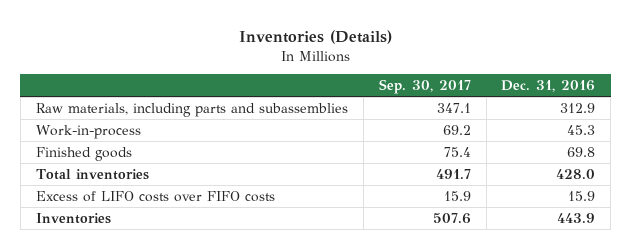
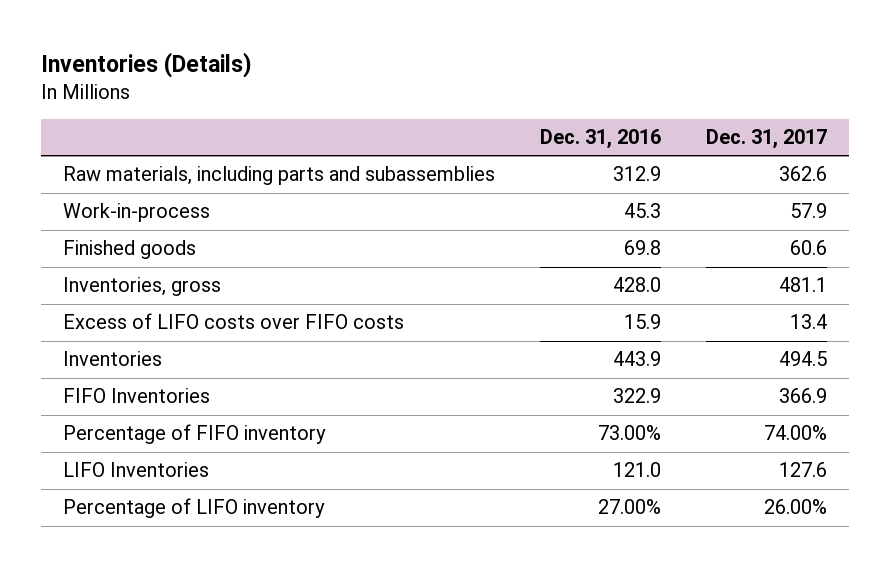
[378,78,471,94] Sep. 30, 2017 -> none
none -> [705,129,827,150] Dec. 31, 2017
[35,168,149,180] Total inventories -> [62,277,221,297] Inventories, gross
none -> [62,388,210,404] FIFO Inventories
none -> [62,424,326,445] Percentage of FIFO inventory
none -> [62,462,209,478] LIFO Inventories
none -> [62,498,325,519] Percentage of LIFO inventory

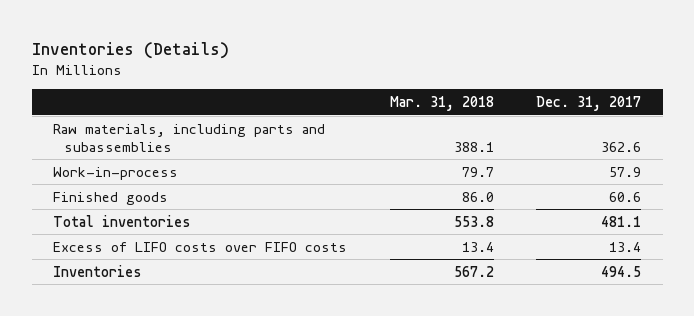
[539,129,661,150] Dec. 31, 2016 -> none
none -> [389,96,494,112] Mar. 31, 2018
[62,277,221,297] Inventories, gross -> [53,214,192,227] Total inventories
[62,388,210,404] FIFO Inventories -> none
[62,424,326,445] Percentage of FIFO inventory -> none
[62,462,209,478] LIFO Inventories -> none
[62,498,325,519] Percentage of LIFO inventory -> none

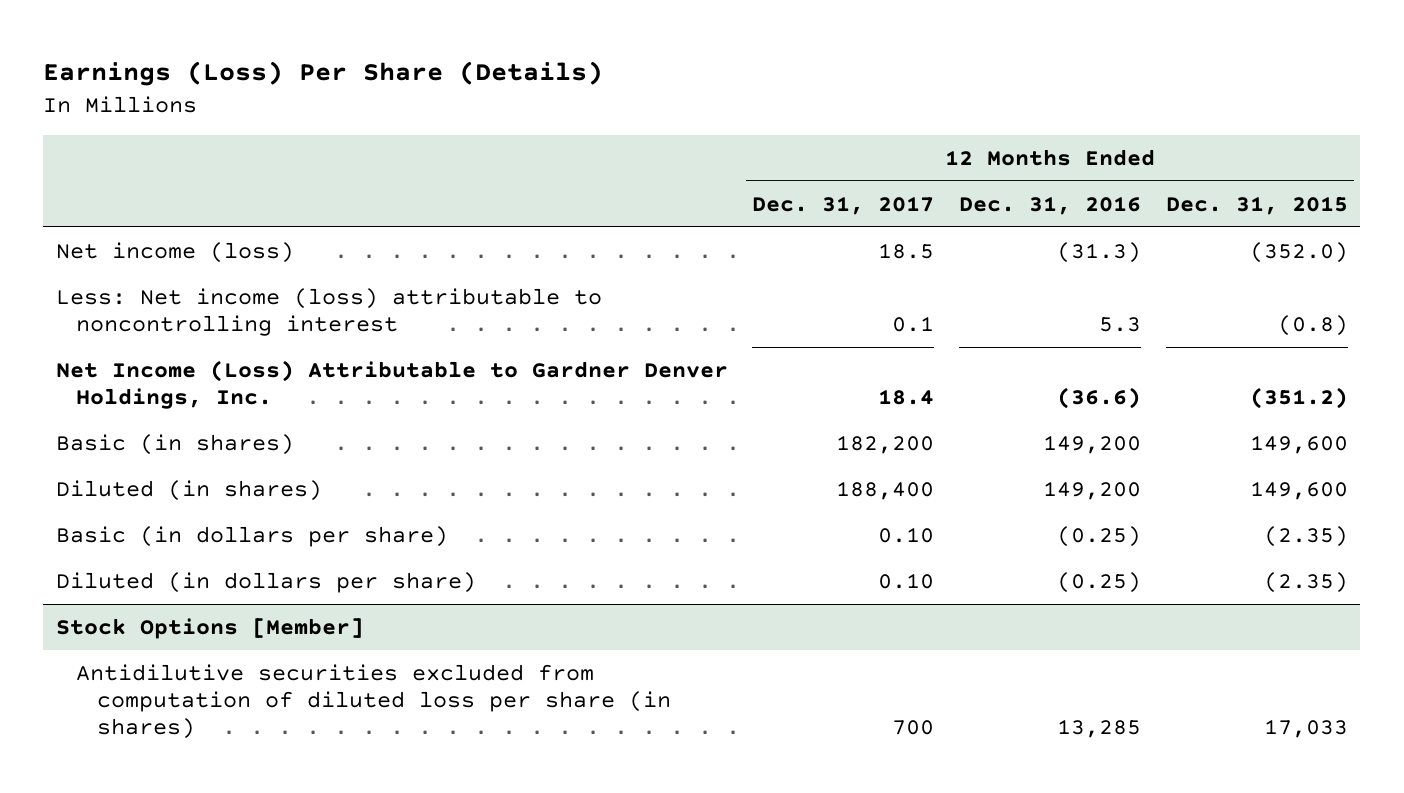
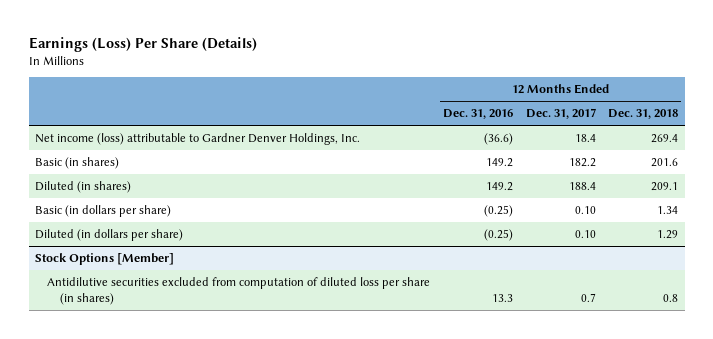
[1165,195,1348,215] Dec. 31, 2015 -> none
none -> [608,109,679,120] Dec. 31, 2018
[55,241,294,263] Net income (loss) -> none
[55,287,602,337] Less: Net income (loss) attributable to noncontrolling interest -> none
[55,359,728,410] Net Income (Loss) Attributable to Gardner Denver Holdings, Inc. -> [35,132,361,145] Net income (loss) attributable to Gardner Denver Holdings, Inc.
[836,434,935,454] 182,200 -> [568,157,596,167] 182.2
[1043,434,1142,454] 149,200 -> [486,157,514,167] 149.2
[836,480,935,500] 188,400 -> [568,181,596,190] 188.4
[1043,480,1142,500] 149,200 -> [486,181,514,191] 149.2
[892,720,935,736] 700 -> [580,292,596,302] 0.7
[1057,719,1142,739] 13,285 -> [492,293,514,302] 13.3

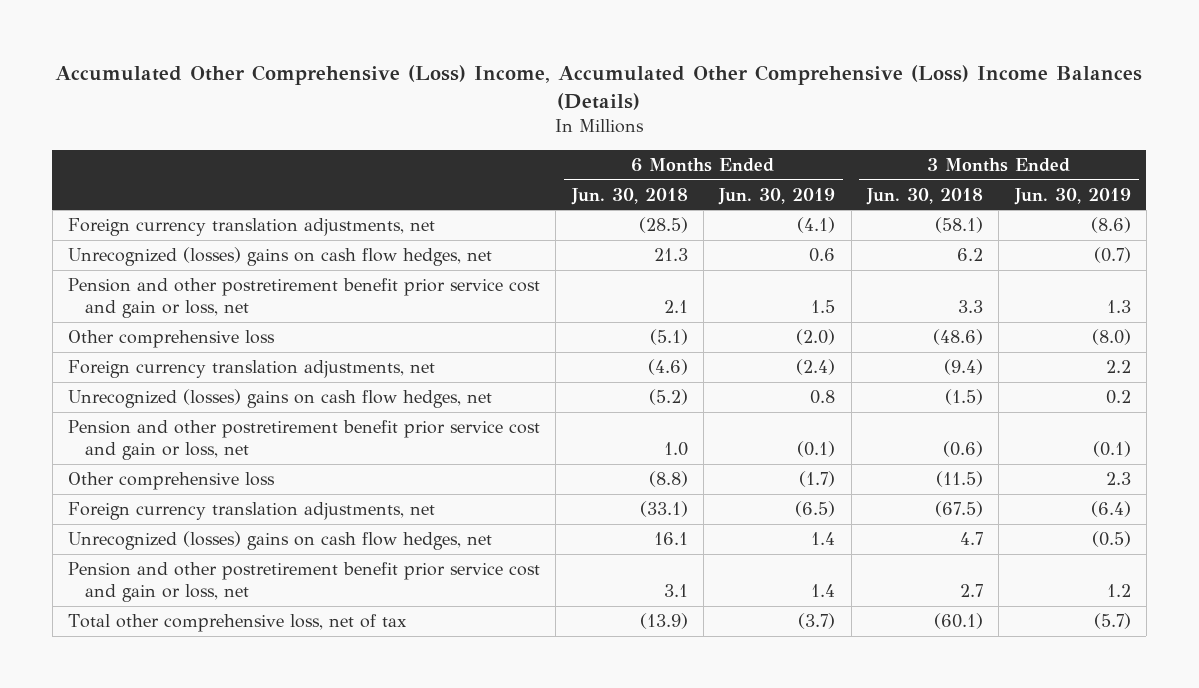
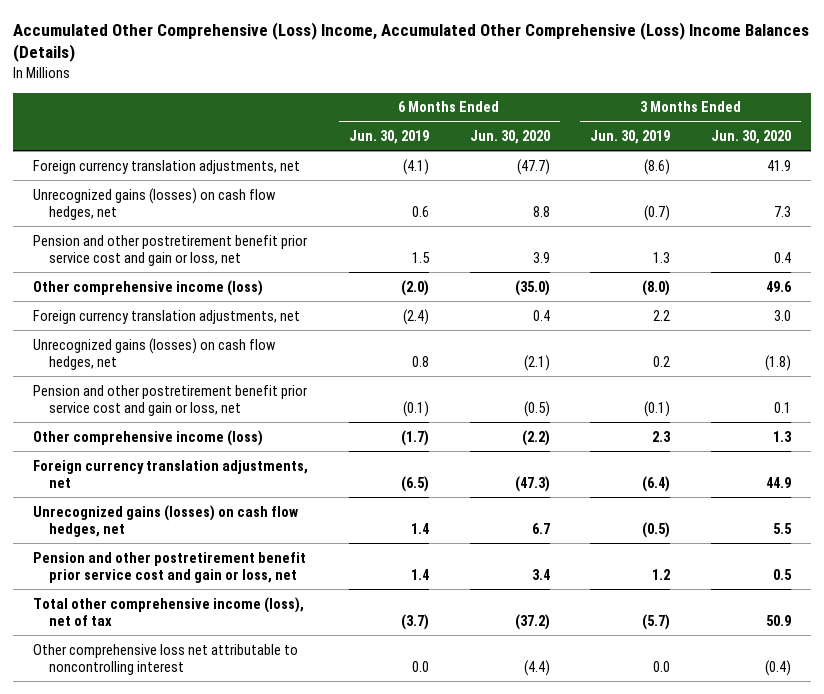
[570,187,688,205] Jun. 30, 2018 -> none
[865,187,983,205] Jun. 30, 2018 -> none
none -> [469,129,550,144] Jun. 30, 2020
none -> [710,129,791,144] Jun. 30, 2020
[67,246,492,266] Unrecognized (losses) gains on cash flow hedges, net -> [33,187,277,221] Unrecognized gains (losses) on cash flow hedges, net
[67,329,275,348] Other comprehensive loss -> [33,279,264,296] Other comprehensive income (loss)
[67,388,492,408] Unrecognized (losses) gains on cash flow hedges, net -> [33,337,277,371] Unrecognized gains (losses) on cash flow hedges, net
[67,471,275,490] Other comprehensive loss -> [33,429,264,446] Other comprehensive income (loss)
[67,530,492,550] Unrecognized (losses) gains on cash flow hedges, net -> [33,504,299,538] Unrecognized gains (losses) on cash flow hedges, net
[67,613,407,632] Total other comprehensive loss, net of tax -> [33,596,305,627] Total other comprehensive income (loss), net of tax
none -> [33,643,299,676] Other comprehensive loss net attributable to noncontrolling interest

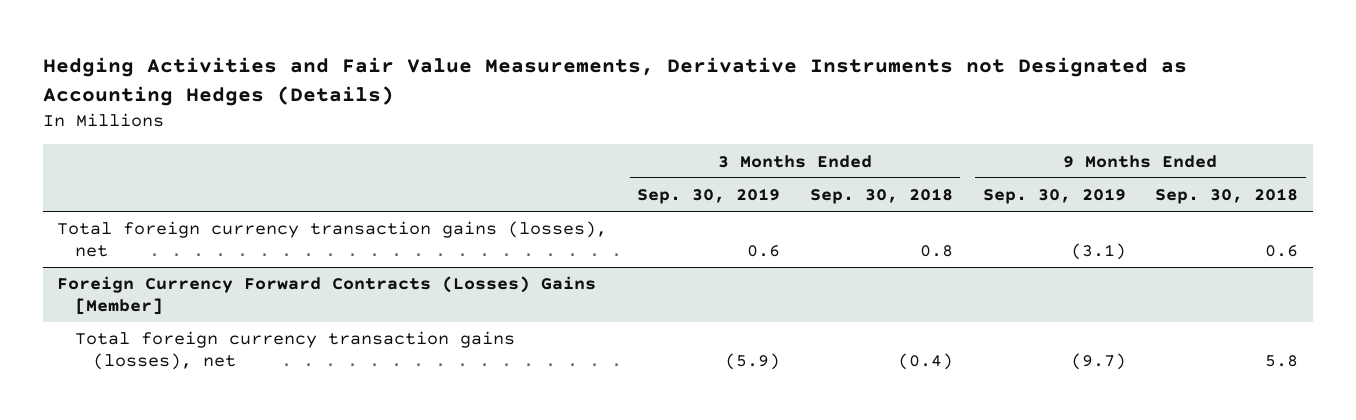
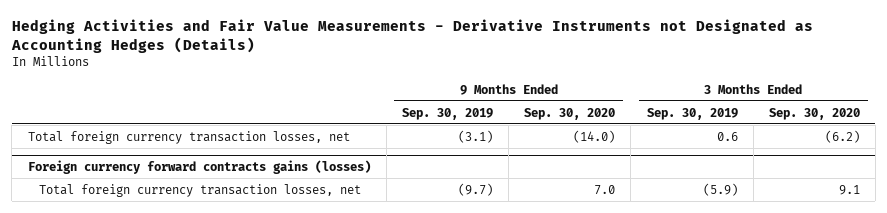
[42,56,1187,106] Hedging Activities and Fair Value Measurements, Derivative Instruments not Designated as Accounting Hedges (Details) -> [10,18,813,53] Hedging Activities and Fair Value Measurements - Derivative Instruments not Designated as Accounting Hedges (Details)
[809,188,953,205] Sep. 30, 2018 -> none
[1155,188,1299,205] Sep. 30, 2018 -> none
none -> [524,107,616,120] Sep. 30, 2020
none -> [768,107,860,120] Sep. 30, 2020
[57,221,608,258] Total foreign currency transaction gains (losses), net -> [27,130,350,144] Total foreign currency transaction losses, net
[57,276,597,316] Foreign Currency Forward Contracts (Losses) Gains [Member] -> [27,159,371,174] Foreign currency forward contracts gains (losses)
[75,331,516,371] Total foreign currency transaction gains (losses), net -> [39,183,362,197] Total foreign currency transaction losses, net

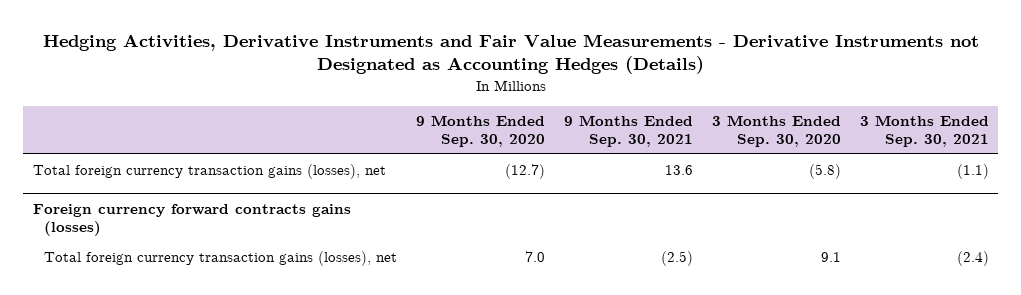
[10,18,813,53] Hedging Activities and Fair Value Measurements - Derivative Instruments not Designated as Accounting Hedges (Details) -> [42,33,979,75] Hedging Activities, Derivative Instruments and Fair Value Measurements - Derivative Instruments not Designated as Accounting Hedges (Details)
[401,107,493,120] Sep. 30, 2019 -> none
[646,107,738,120] Sep. 30, 2019 -> none
none -> [563,115,693,147] 9 Months Ended Sep. 30, 2021
none -> [859,115,989,147] 3 Months Ended Sep. 30, 2021
[27,130,350,144] Total foreign currency transaction losses, net -> [32,164,386,180] Total foreign currency transaction gains (losses), net
[573,129,616,143] (14.0) -> [504,164,545,180] (12.7)
[824,129,860,143] (6.2) -> [808,164,841,180] (5.8)
[39,183,362,197] Total foreign currency transaction losses, net -> [43,251,397,267] Total foreign currency transaction gains (losses), net

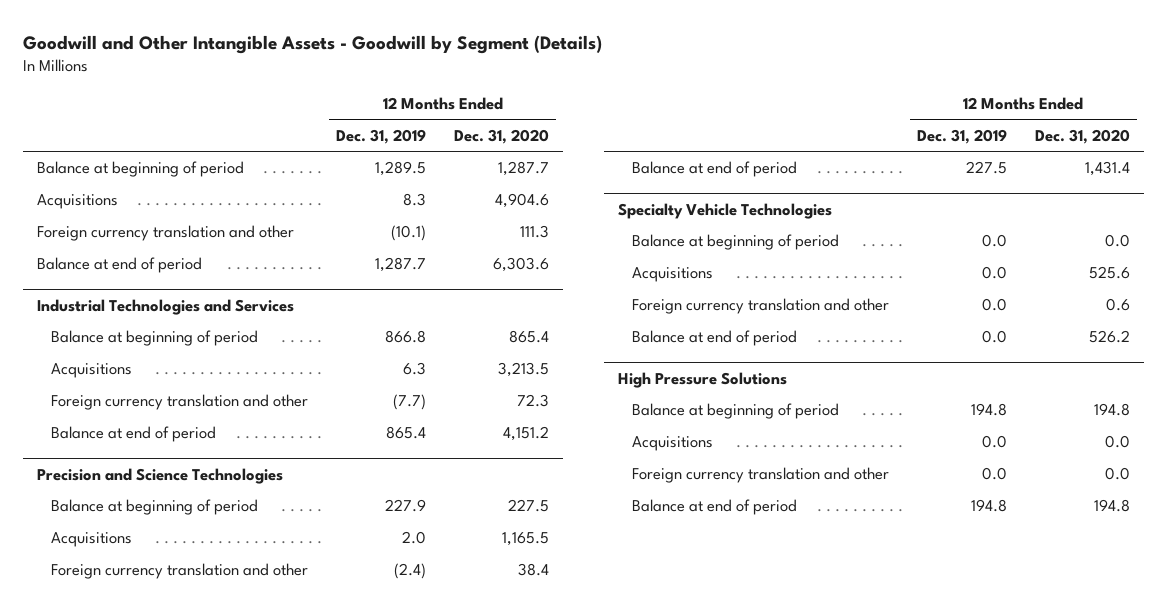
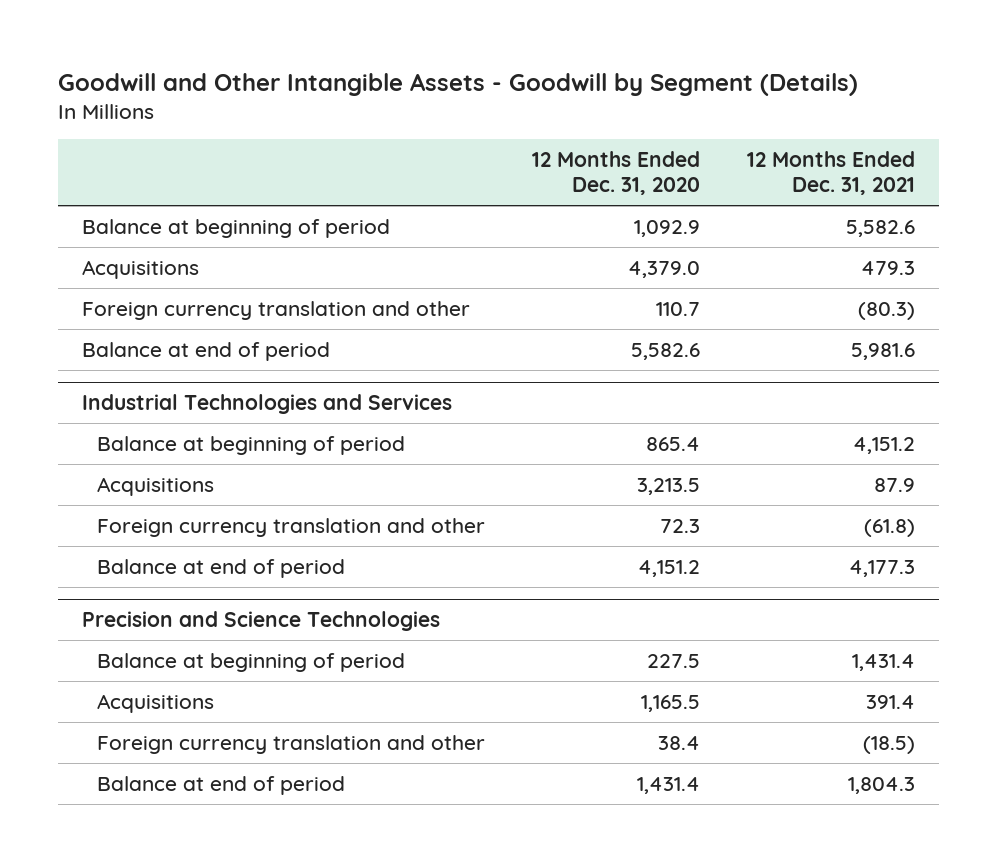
[336,128,427,144] Dec. 31, 2019 -> none
none -> [747,151,916,196] 12 Months Ended Dec. 31, 2021
[498,161,550,177] 1,287.7 -> [634,219,701,237] 1,092.9
[495,193,550,209] 4,904.6 -> [628,260,701,278] 4,379.0
[520,225,550,239] 111.3 -> [656,301,701,316] 110.7
[493,257,550,273] 6,303.6 -> [631,342,701,360] 5,582.6
[618,202,833,219] Specialty Vehicle Technologies -> none
[632,234,840,251] Balance at beginning of period -> none
[632,267,714,283] Acquisitions -> none
[632,298,890,315] Foreign currency translation and other -> none
[632,330,798,347] Balance at end of period -> none
[618,371,788,388] High Pressure Solutions -> none
[632,403,840,420] Balance at beginning of period -> none
[632,436,714,452] Acquisitions -> none
[632,467,890,484] Foreign currency translation and other -> none
[632,499,798,516] Balance at end of period -> none

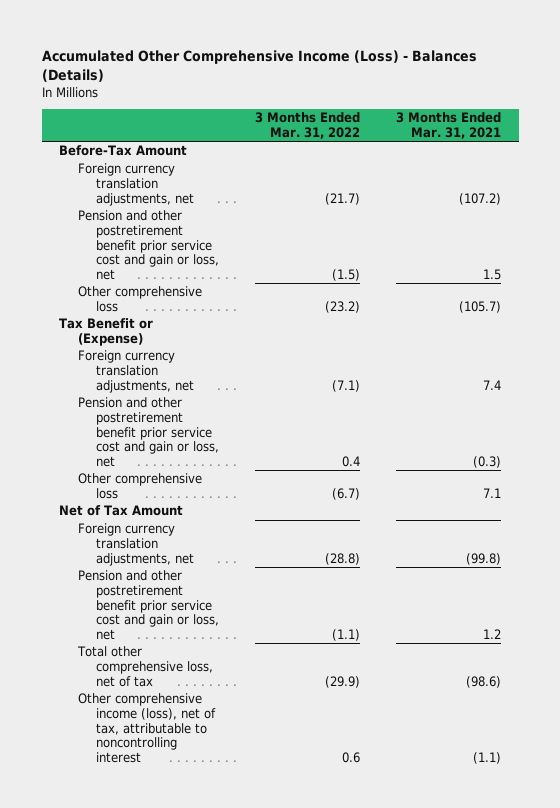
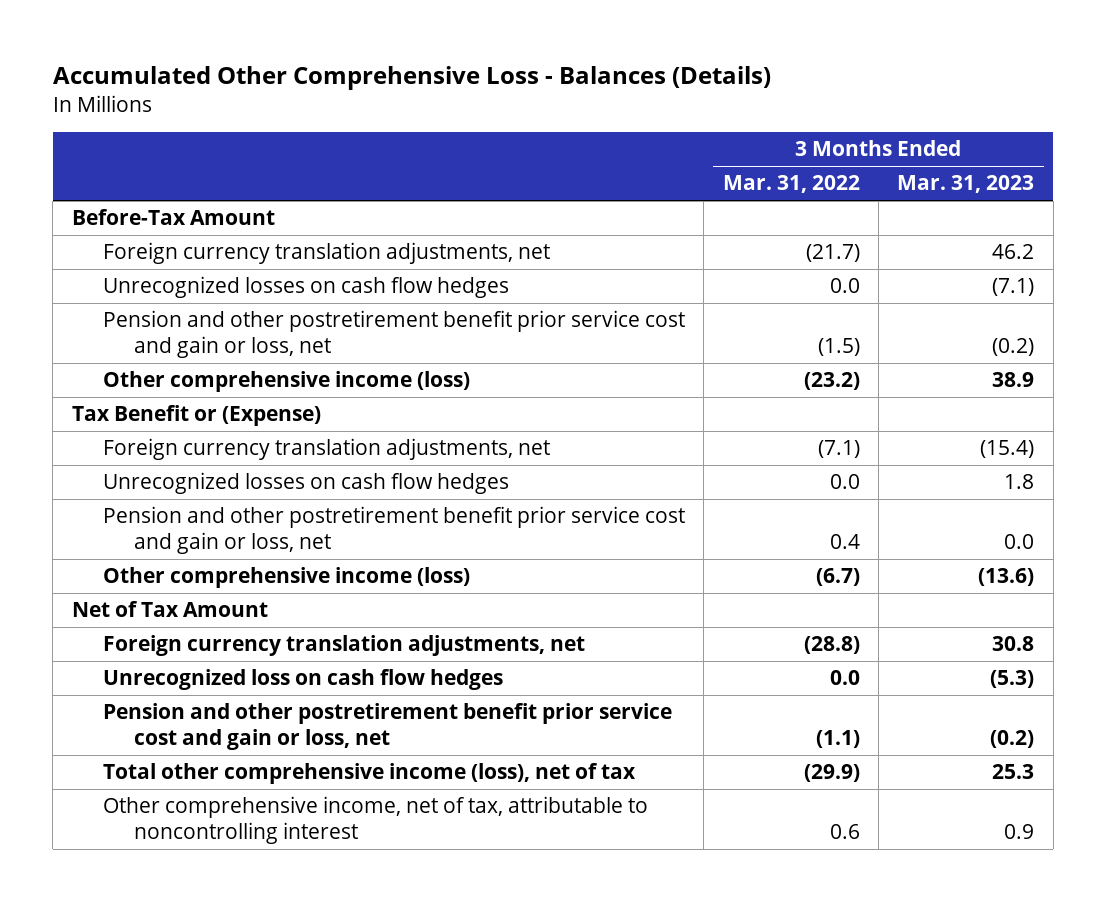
[41,49,477,82] Accumulated Other Comprehensive Income (Loss) - Balances (Details) -> [52,66,771,91] Accumulated Other Comprehensive Loss - Balances (Details)
[395,112,501,140] 3 Months Ended Mar. 31, 2021 -> none
none -> [897,175,1035,194] Mar. 31, 2023
none -> [102,276,509,299] Unrecognized losses on cash flow hedges
[77,286,202,313] Other comprehensive loss -> [102,371,470,393] Other comprehensive income (loss)
none -> [102,472,509,495] Unrecognized losses on cash flow hedges
[77,473,202,500] Other comprehensive loss -> [102,567,470,589] Other comprehensive income (loss)
none -> [102,669,503,691] Unrecognized loss on cash flow hedges
[76,646,213,687] Total other comprehensive loss, net of tax -> [102,763,636,785] Total other comprehensive income (loss), net of tax
[77,693,216,763] Other comprehensive income (loss), net of tax, attributable to noncontrolling interest -> [102,796,648,844] Other comprehensive income, net of tax, attributable to noncontrolling interest

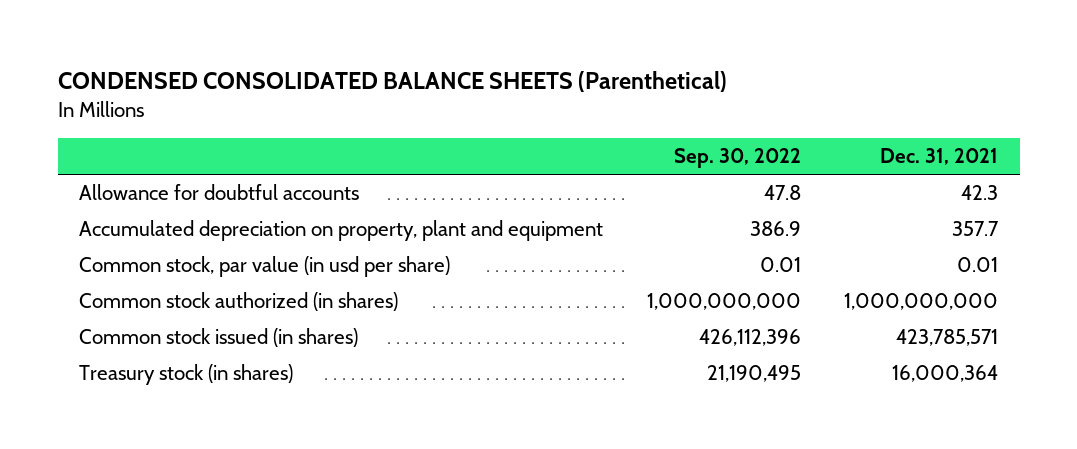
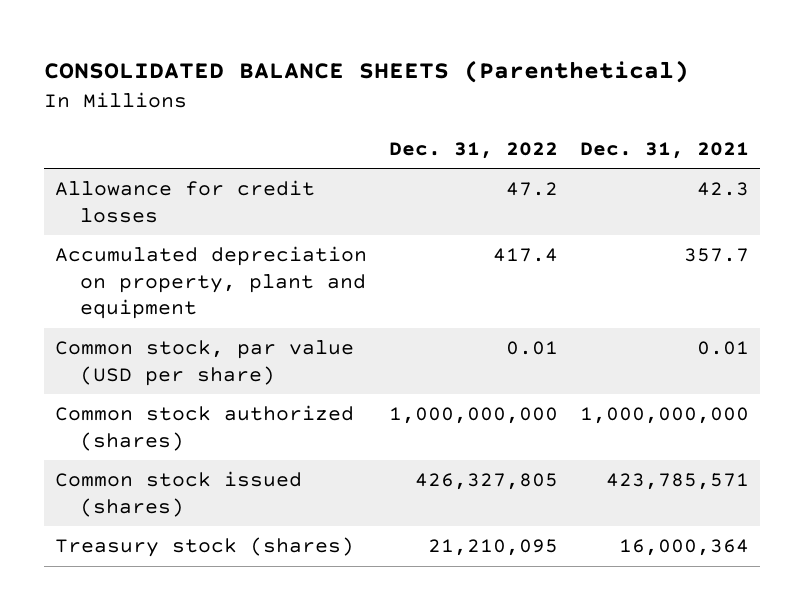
[57,71,727,93] CONDENSED CONSOLIDATED BALANCE SHEETS (Parenthetical) -> [44,59,690,83] CONSOLIDATED BALANCE SHEETS (Parenthetical)
[673,148,801,169] Sep. 30, 2022 -> none
none -> [389,141,559,159] Dec. 31, 2022
[79,184,360,201] Allowance for doubtful accounts -> [55,180,316,223] Allowance for credit losses
[79,256,451,278] Common stock, par value (in usd per share) -> [55,340,355,386] Common stock, par value (USD per share)
[79,292,399,312] Common stock authorized (in shares) -> [55,405,355,451] Common stock authorized (shares)
[79,328,359,348] Common stock issued (in shares) -> [55,471,303,517] Common stock issued (shares)
[79,364,294,386] Treasury stock (in shares) -> [55,537,355,558] Treasury stock (shares)

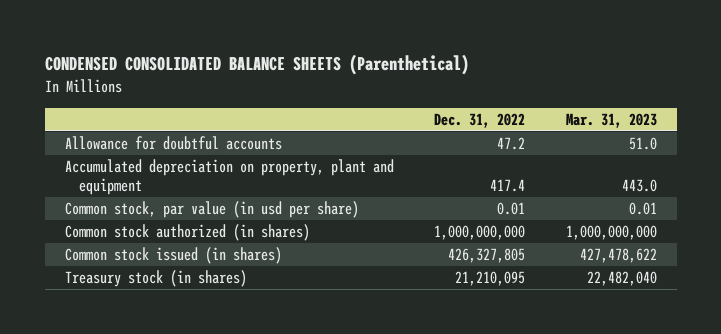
[44,59,690,83] CONSOLIDATED BALANCE SHEETS (Parenthetical) -> [44,53,469,75] CONDENSED CONSOLIDATED BALANCE SHEETS (Parenthetical)
[580,141,750,159] Dec. 31, 2021 -> none
none -> [565,112,657,128] Mar. 31, 2023
[55,180,316,223] Allowance for credit losses -> [64,136,282,151] Allowance for doubtful accounts
[55,340,355,386] Common stock, par value (USD per share) -> [64,201,359,219] Common stock, par value (in usd per share)
[55,405,355,451] Common stock authorized (shares) -> [64,224,310,242] Common stock authorized (in shares)
[55,471,303,517] Common stock issued (shares) -> [64,247,282,265] Common stock issued (in shares)
[55,537,355,558] Treasury stock (shares) -> [64,270,247,288] Treasury stock (in shares)

